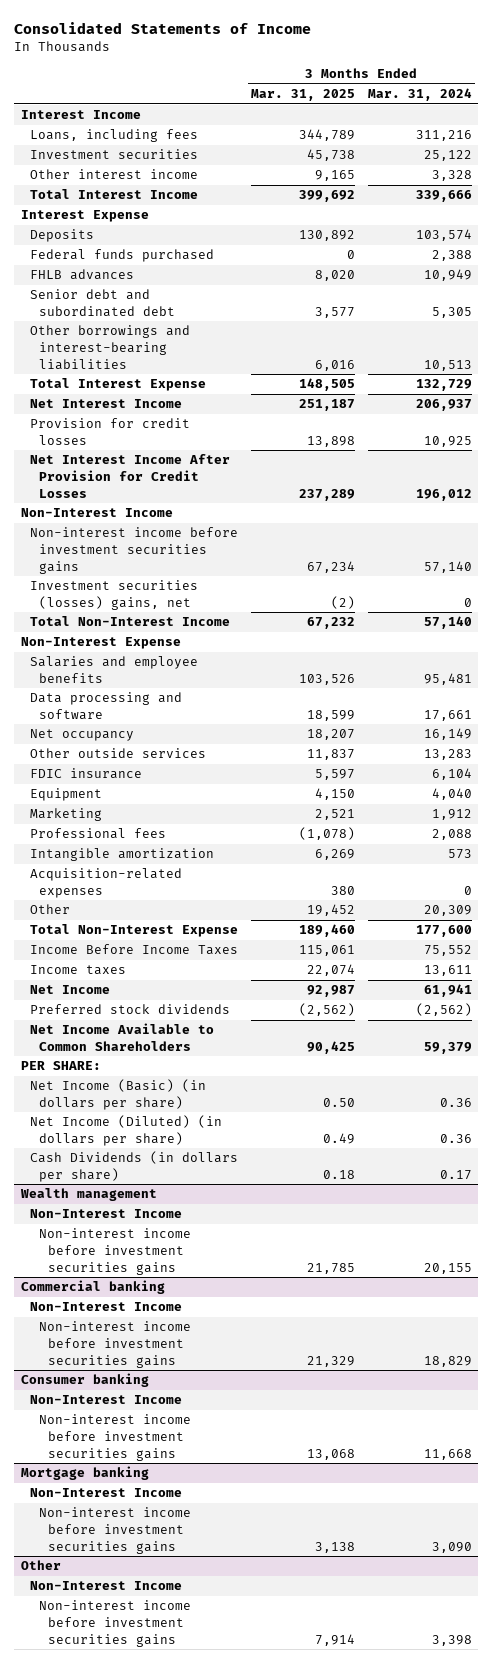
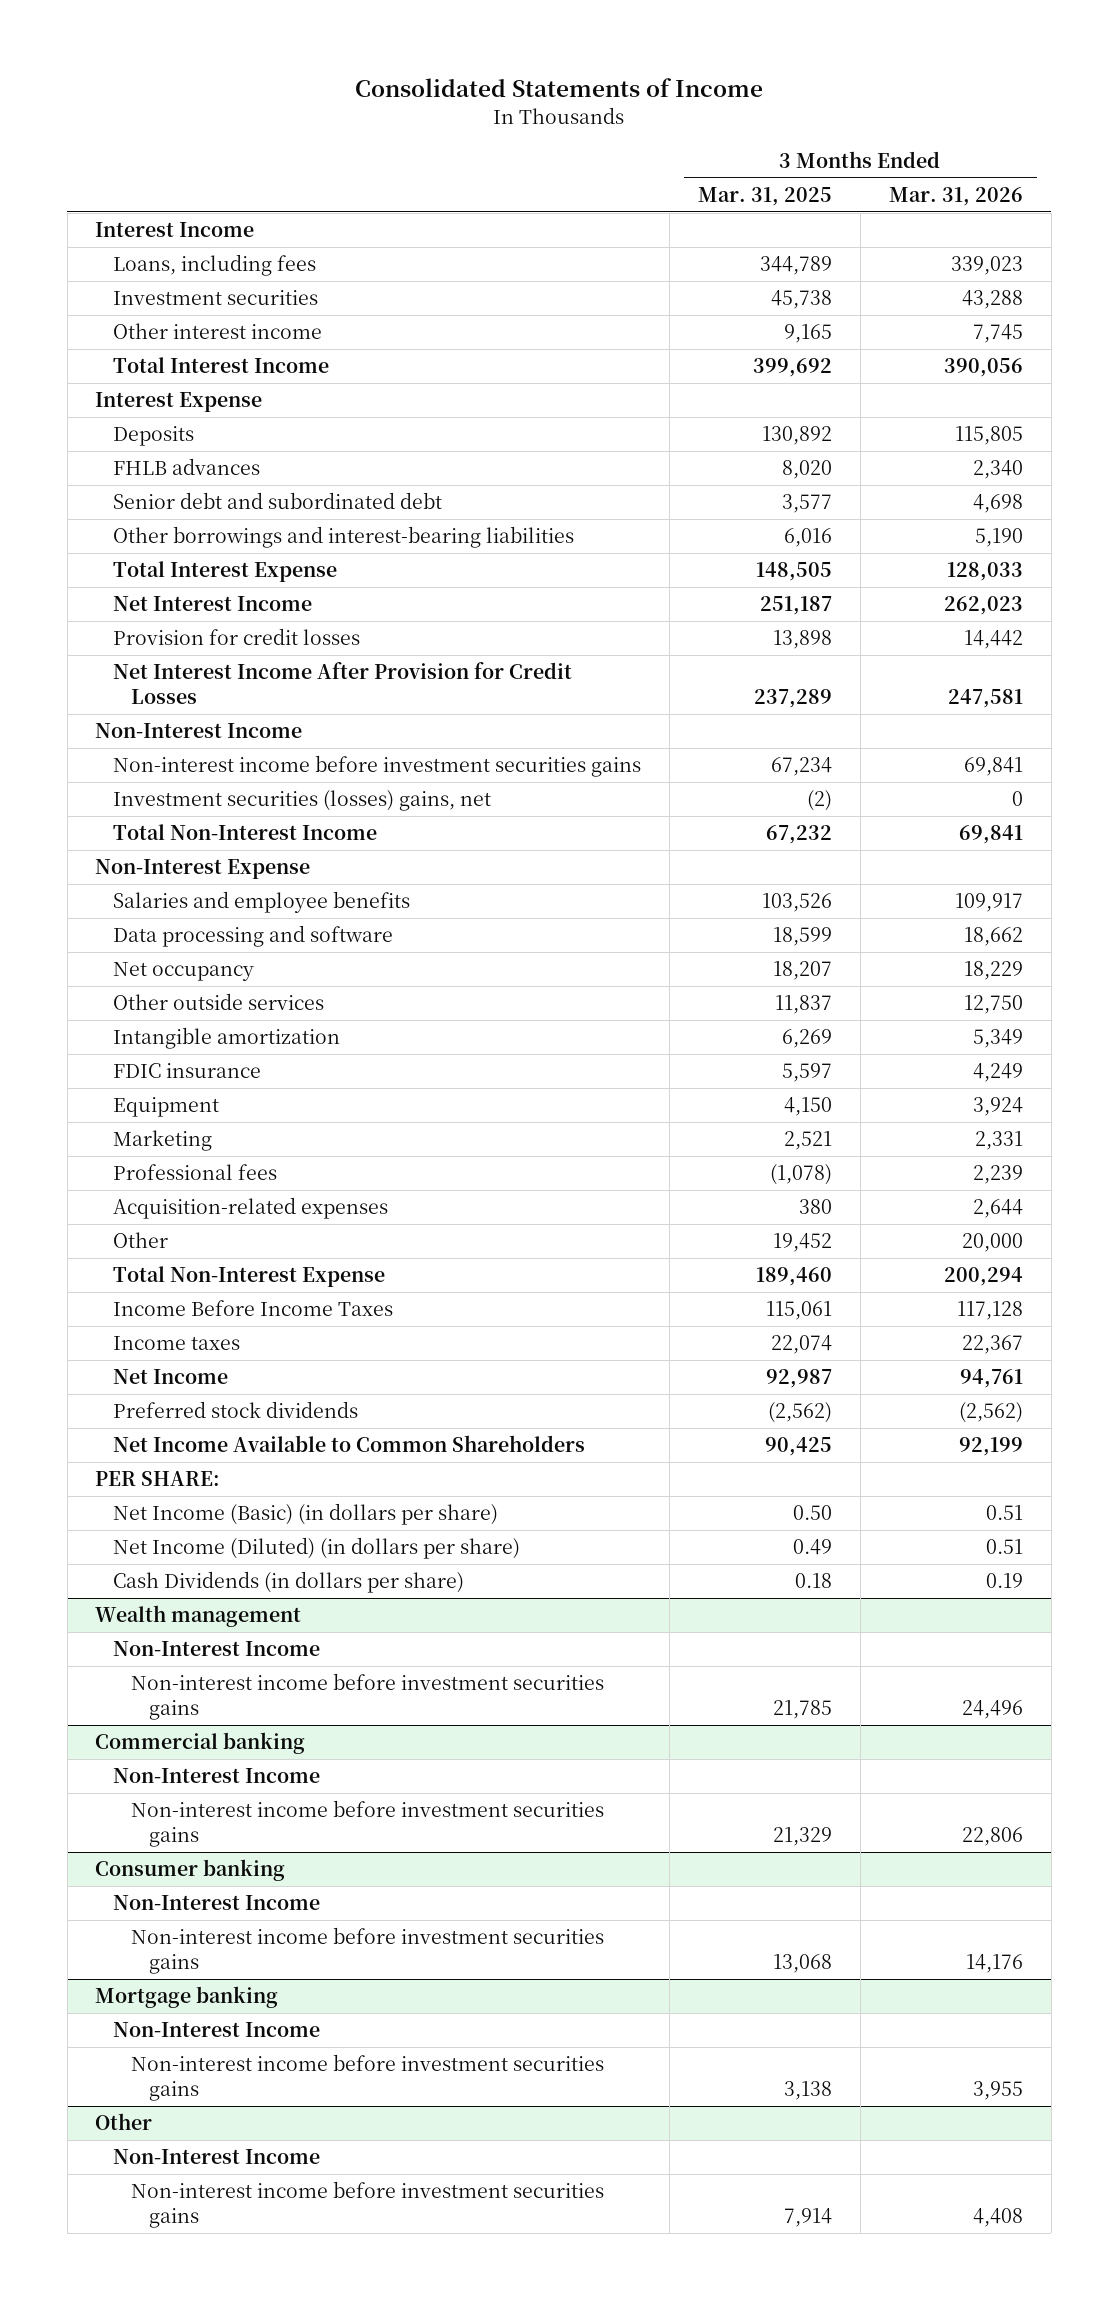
[367,88,472,102] Mar. 31, 2024 -> none
none -> [888,186,1023,206] Mar. 31, 2026
[29,249,214,263] Federal funds purchased -> none
[29,848,214,862] Intangible amortization -> [113,1027,341,1050] Intangible amortization

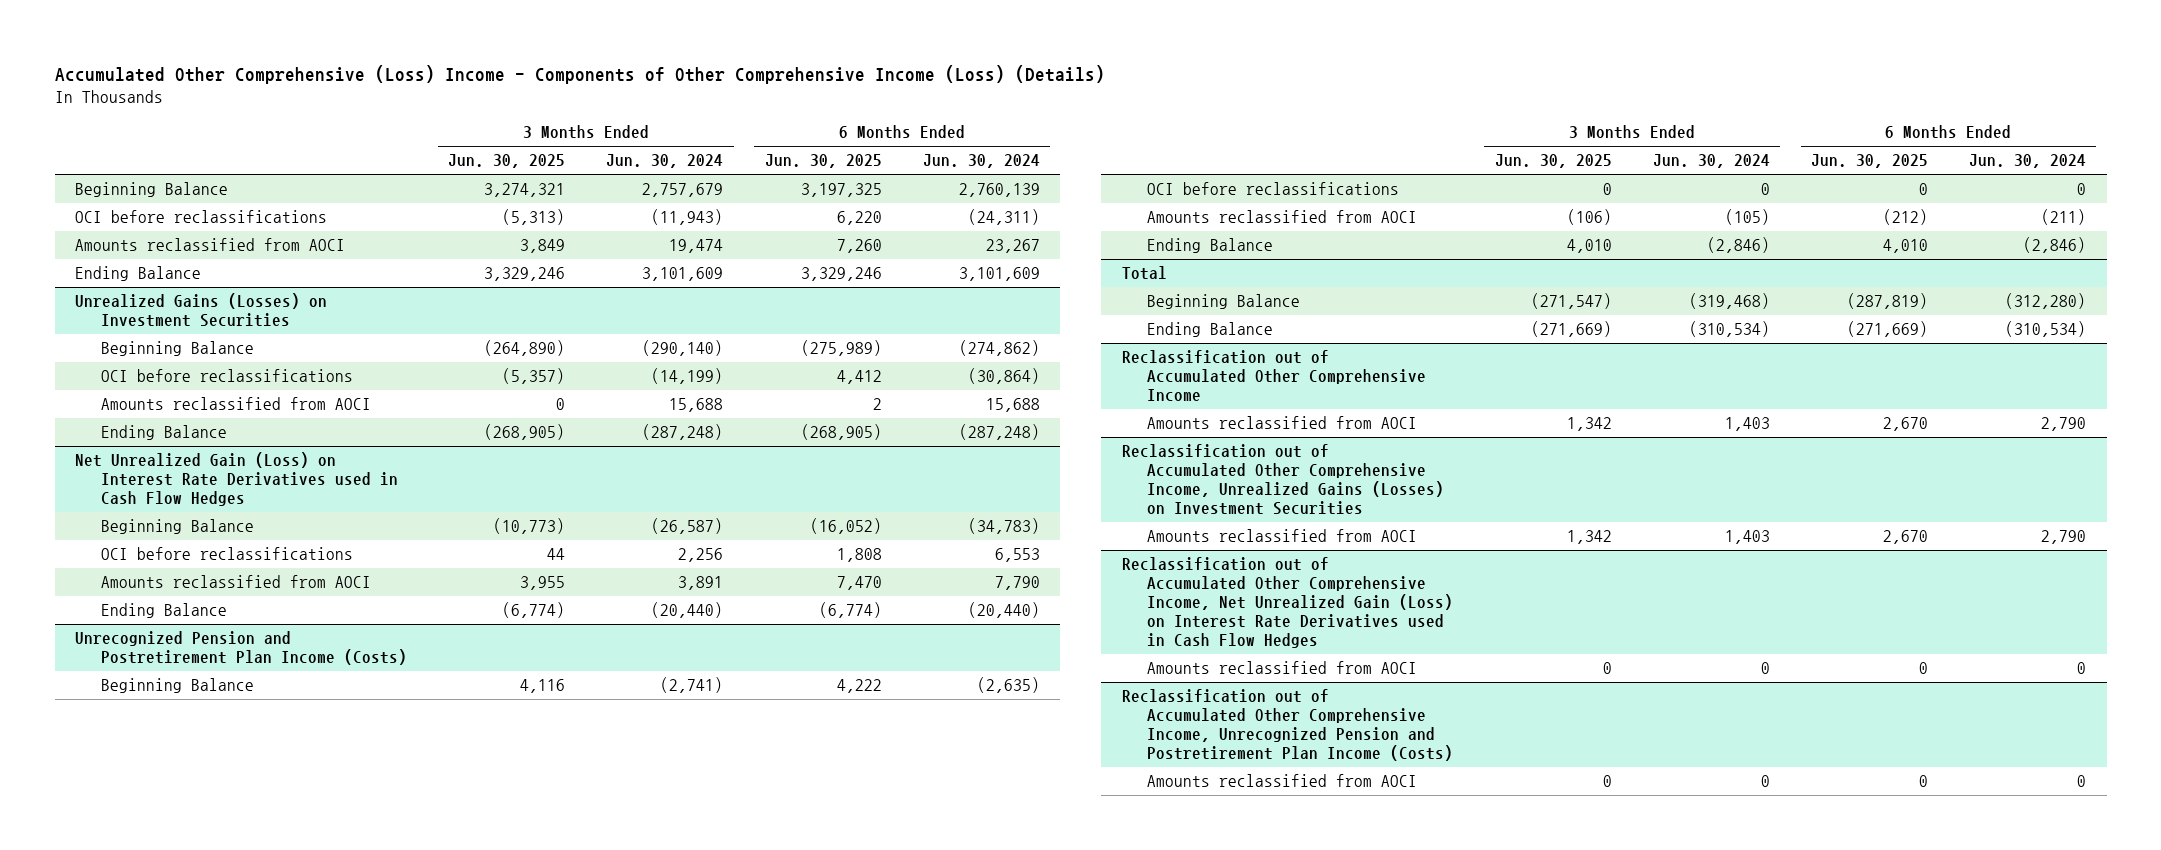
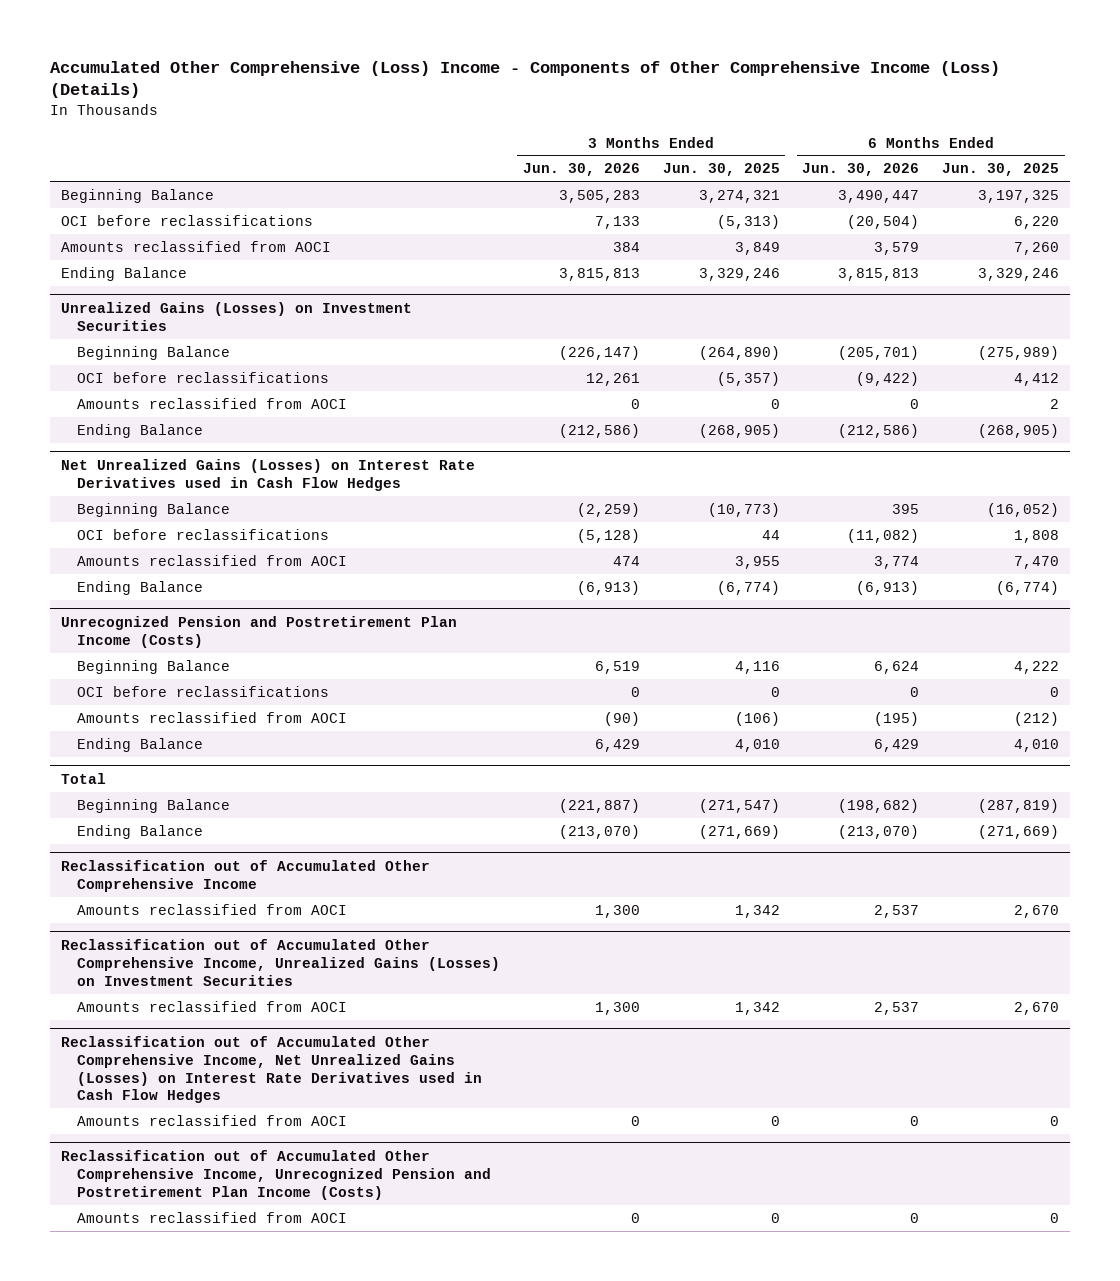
[606,154,724,169] Jun. 30, 2024 -> none
[922,154,1040,169] Jun. 30, 2024 -> none
none -> [522,163,640,177] Jun. 30, 2026
none -> [802,163,920,177] Jun. 30, 2026
[75,452,399,507] Net Unrealized Gain (Loss) on Interest Rate Derivatives used in Cash Flow Hedges -> [61,458,476,491] Net Unrealized Gains (Losses) on Interest Rate Derivatives used in Cash Flow Hedges
[1121,557,1454,648] Reclassification out of Accumulated Other Comprehensive Income, Net Unrealized Gain (Loss) on Interest Rate Derivatives used in Cash Flow Hedges -> [61,1035,482,1104] Reclassification out of Accumulated Other Comprehensive Income, Net Unrealized Gains (Losses) on Interest Rate Derivatives used in Cash Flow Hedges

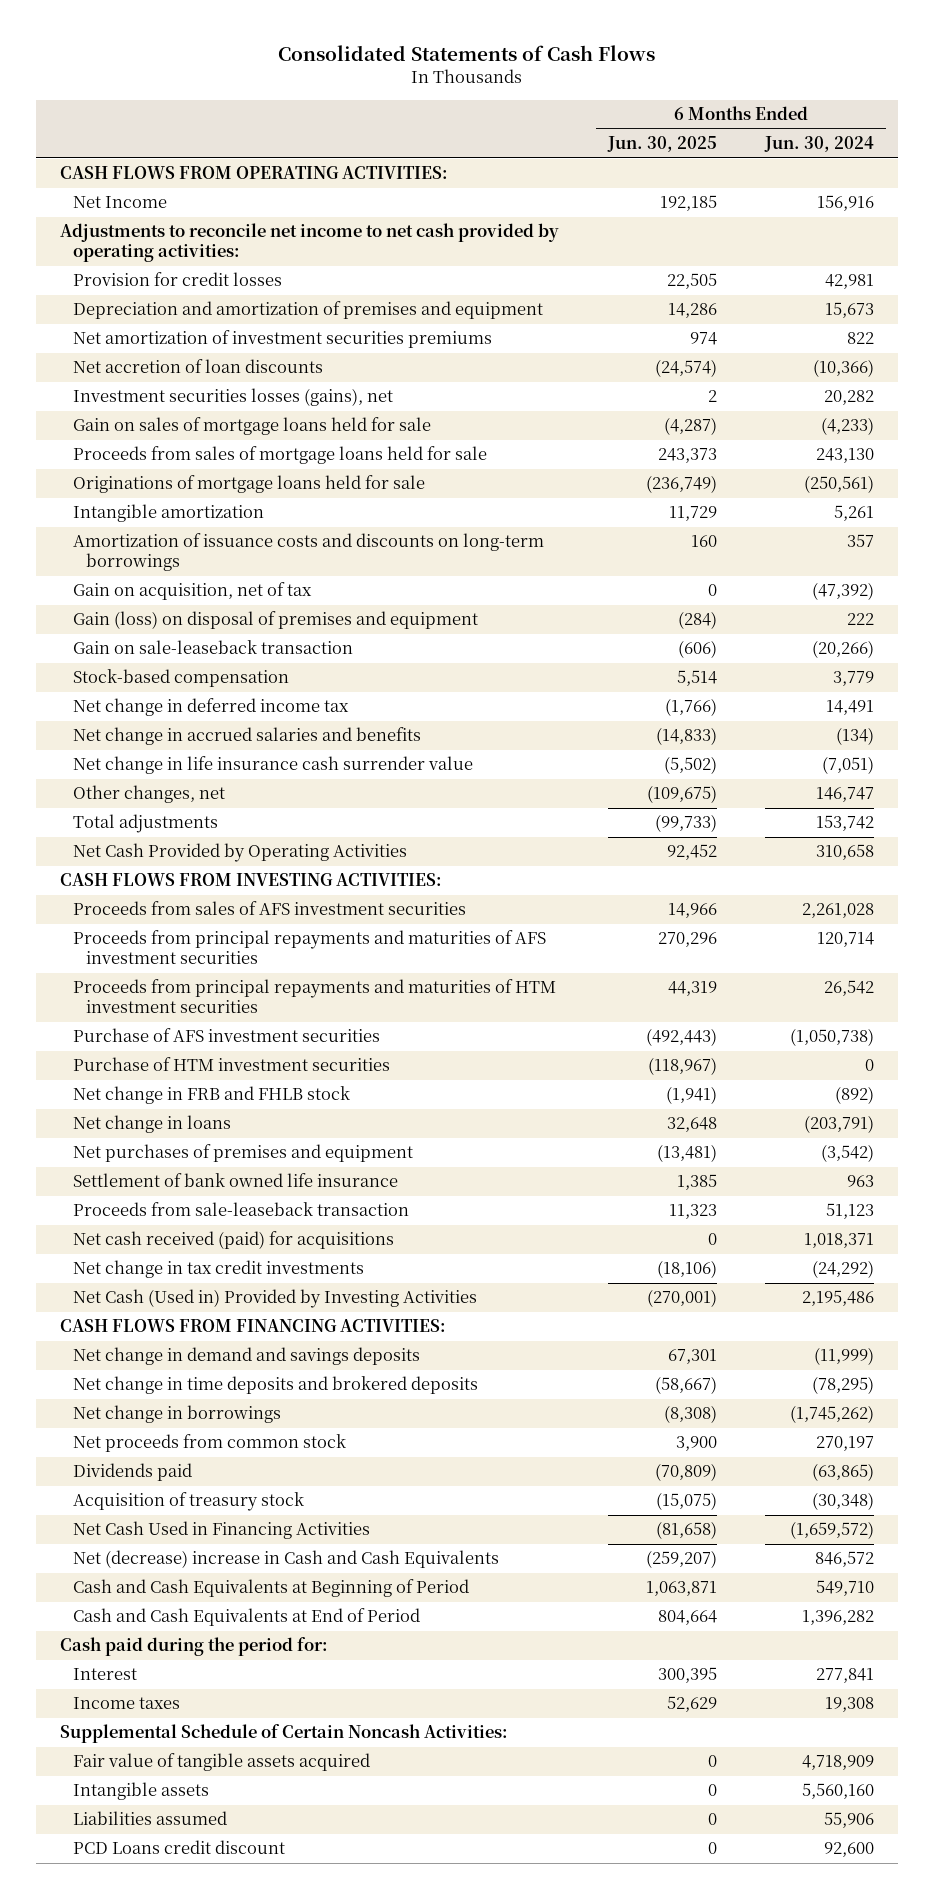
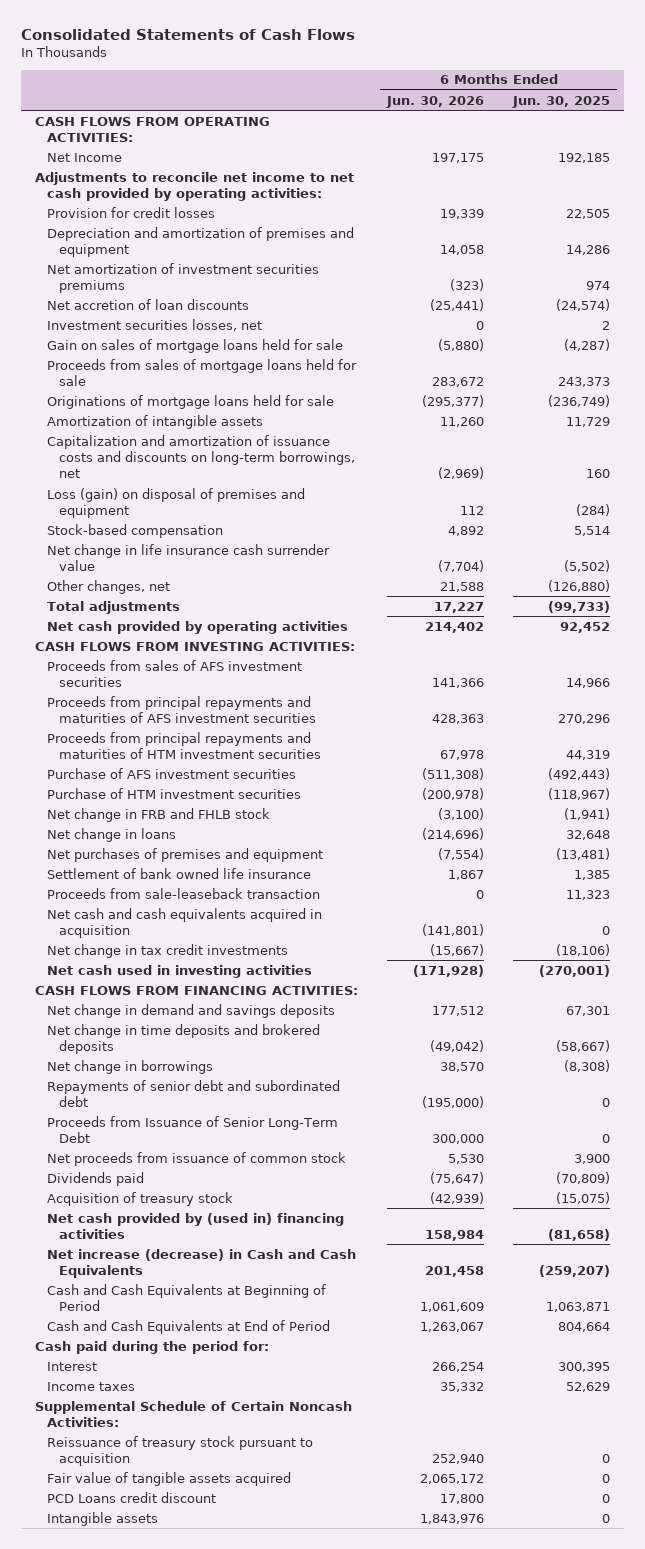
[763,136,874,153] Jun. 30, 2024 -> none
none -> [386,95,485,108] Jun. 30, 2026
[73,388,394,407] Investment securities losses (gains), net -> [46,318,262,331] Investment securities losses, net
[73,582,313,601] Gain on acquisition, net of tax -> none
[73,640,354,655] Gain on sale-leaseback transaction -> none
[73,504,265,523] Intangible amortization -> [46,414,263,429] Amortization of intangible assets
[73,533,545,572] Amortization of issuance costs and discounts on long-term borrowings -> [46,434,355,479] Capitalization and amortization of issuance costs and discounts on long-term borrowings, net
[73,611,479,630] Gain (loss) on disposal of premises and equipment -> [46,487,305,518] Loss (gain) on disposal of premises and equipment
[73,698,350,717] Net change in deferred income tax -> none
[73,727,422,746] Net change in accrued salaries and benefits -> none
[646,785,717,804] (109,675) -> [548,579,611,592] (126,880)
[73,843,408,863] Net Cash Provided by Operating Activities -> [46,620,348,634] Net cash provided by operating activities
[73,1231,395,1250] Net cash received (paid) for acquisitions -> [46,907,322,938] Net cash and cash equivalents acquired in acquisition
[73,1289,478,1309] Net Cash (Used in) Provided by Investing Activities -> [46,964,312,978] Net cash used in investing activities
none -> [46,1079,340,1107] Repayments of senior debt and subordinated debt
none -> [46,1115,338,1143] Proceeds from Issuance of Senior Long-Term Debt
[73,1434,347,1453] Net proceeds from common stock -> [46,1151,346,1166] Net proceeds from issuance of common stock
[73,1521,371,1540] Net Cash Used in Financing Activities -> [46,1212,344,1239] Net cash provided by (used in) financing activities
[73,1550,500,1569] Net (decrease) increase in Cash and Cash Equivalents -> [46,1248,356,1278] Net increase (decrease) in Cash and Cash Equivalents
none -> [46,1435,313,1466] Reissuance of treasury stock pursuant to acquisition
[73,1811,228,1826] Liabilities assumed -> none
[73,1782,210,1801] Intangible assets -> [46,1511,158,1526] Intangible assets

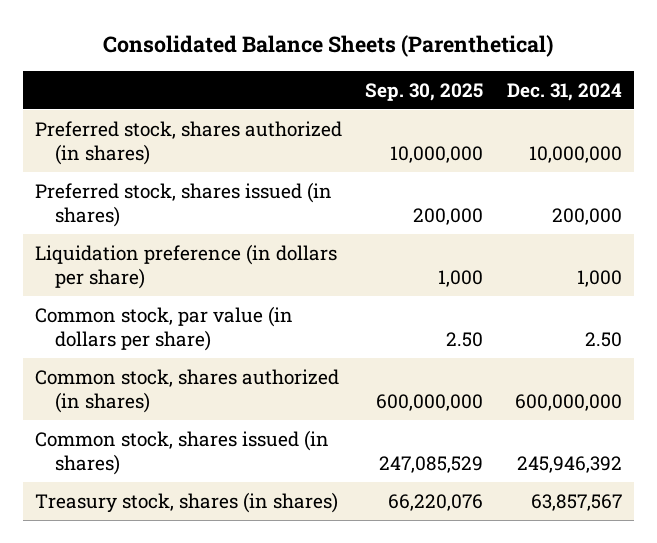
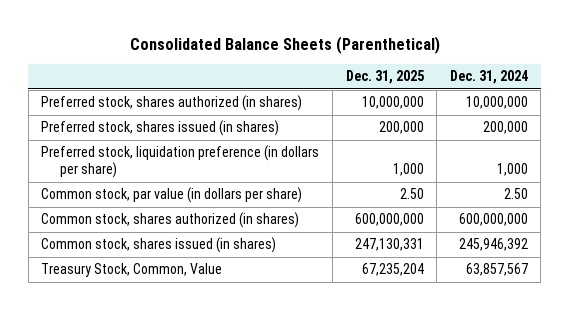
[365,82,484,101] Sep. 30, 2025 -> none
none -> [345,70,424,85] Dec. 31, 2025
[34,243,337,289] Liquidation preference (in dollars per share) -> [41,145,320,179] Preferred stock, liquidation preference (in dollars per share)
[34,491,338,513] Treasury stock, shares (in shares) -> [41,263,223,278] Treasury Stock, Common, Value

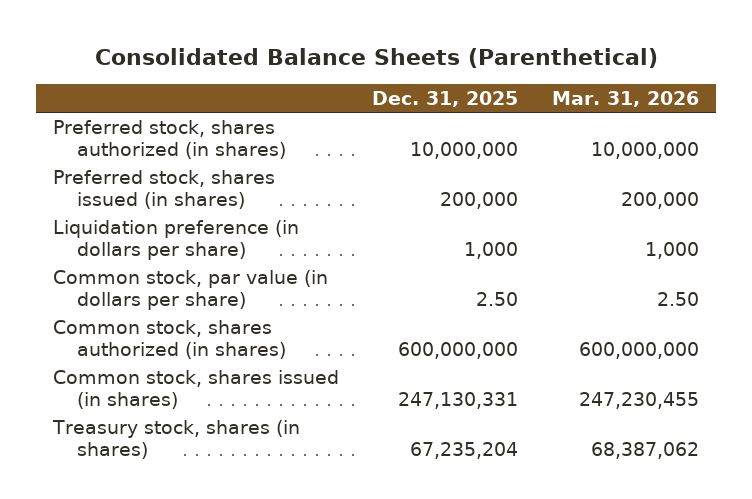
[449,70,528,85] Dec. 31, 2024 -> none
none -> [551,91,699,108] Mar. 31, 2026
[41,145,320,179] Preferred stock, liquidation preference (in dollars per share) -> [52,219,299,260] Liquidation preference (in dollars per share)
[41,263,223,278] Treasury Stock, Common, Value -> [51,419,300,459] Treasury stock, shares (in shares)

